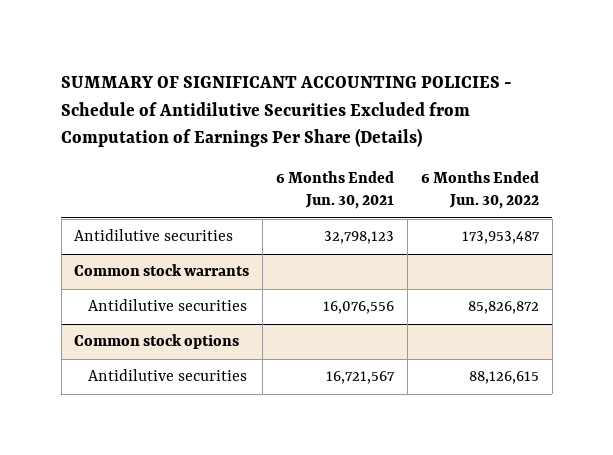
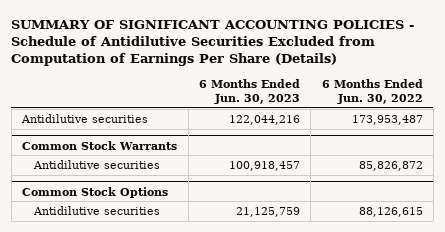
[276,170,395,210] 6 Months Ended Jun. 30, 2021 -> none
none -> [198,79,300,104] 6 Months Ended Jun. 30, 2023
[74,264,250,277] Common stock warrants -> [22,140,178,150] Common Stock Warrants
[74,334,240,350] Common stock options -> [22,186,169,198] Common Stock Options

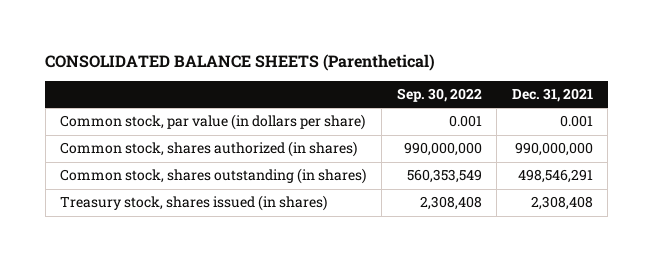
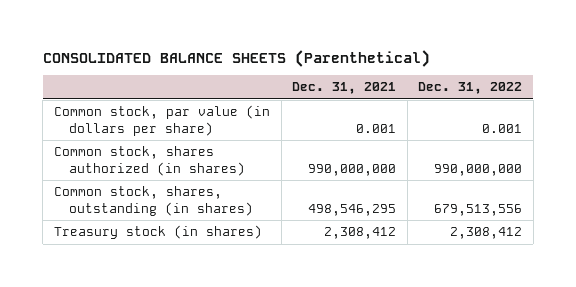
[396,88,482,103] Sep. 30, 2022 -> none
none -> [418,82,523,95] Dec. 31, 2022
[60,168,367,185] Common stock, shares outstanding (in shares) -> [54,186,253,216] Common stock, shares, outstanding (in shares)
[517,169,593,184] 498,546,291 -> [308,203,397,216] 498,546,295
[60,195,328,212] Treasury stock, shares issued (in shares) -> [54,225,263,240] Treasury stock (in shares)
[530,196,593,211] 2,308,408 -> [324,227,397,240] 2,308,412

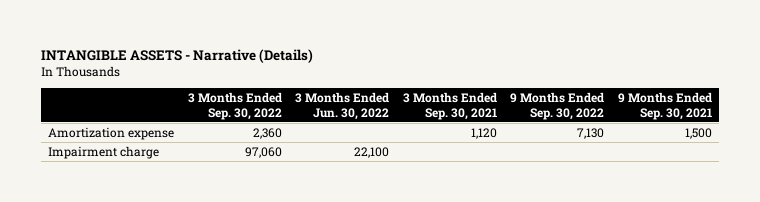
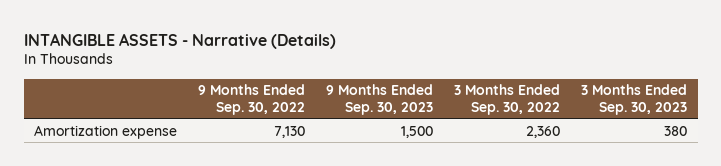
[295,91,390,120] 3 Months Ended Jun. 30, 2022 -> none
[402,91,497,120] 3 Months Ended Sep. 30, 2021 -> none
[618,91,713,120] 9 Months Ended Sep. 30, 2021 -> none
none -> [326,84,434,115] 9 Months Ended Sep. 30, 2023
none -> [581,84,688,115] 3 Months Ended Sep. 30, 2023
[48,145,160,159] Impairment charge -> none

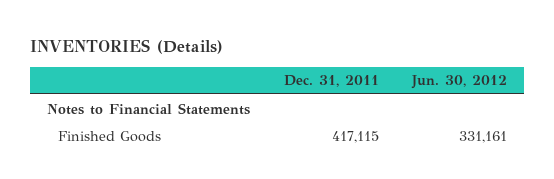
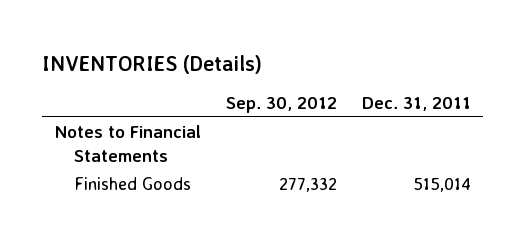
[411,75,508,90] Jun. 30, 2012 -> none
none -> [225,96,337,113] Sep. 30, 2012
[331,130,379,143] 417,115 -> [412,177,471,193] 515,014

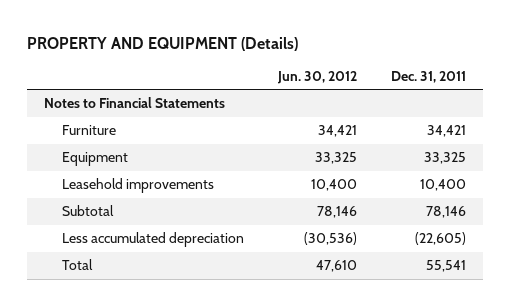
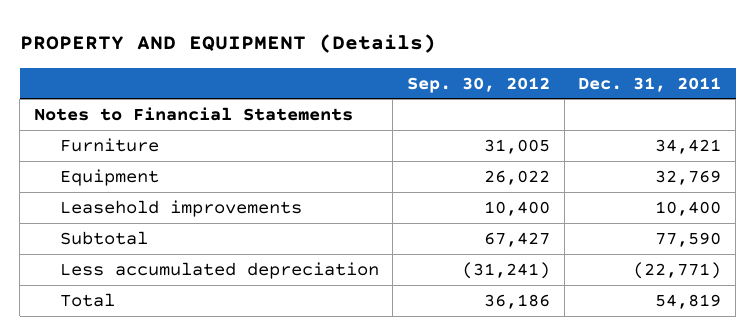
[277,71,358,85] Jun. 30, 2012 -> none
none -> [407,76,551,93] Sep. 30, 2012
[424,152,467,165] 33,325 -> [655,169,722,185] 32,769
[426,206,467,219] 78,146 -> [655,231,722,247] 77,590
[415,232,467,246] (22,605) -> [633,261,722,279] (22,771)
[426,260,467,273] 55,541 -> [655,293,722,309] 54,819

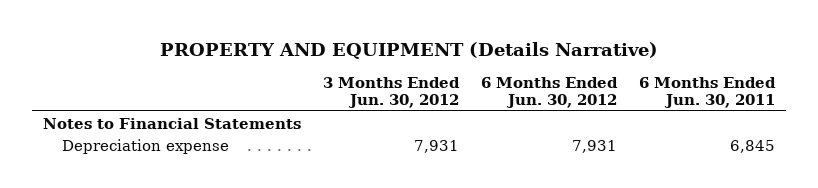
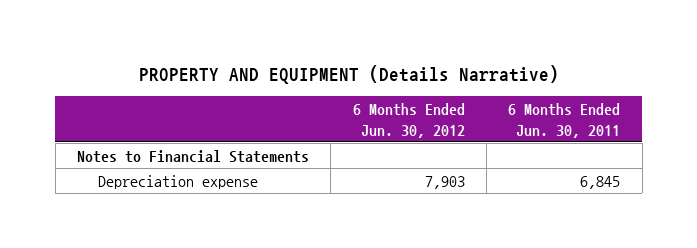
[323,76,461,109] 3 Months Ended Jun. 30, 2012 -> none
[572,139,618,153] 7,931 -> [424,175,465,189] 7,903

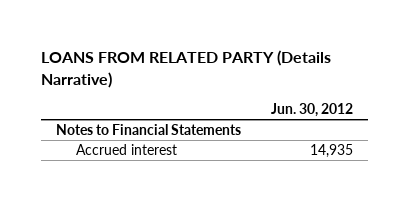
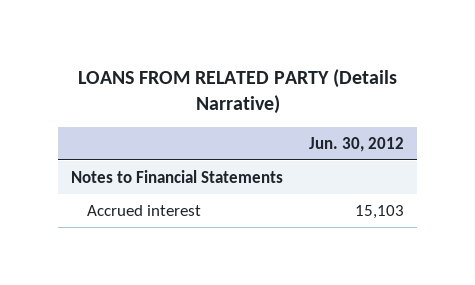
[309,144,353,159] 14,935 -> [355,204,405,219] 15,103

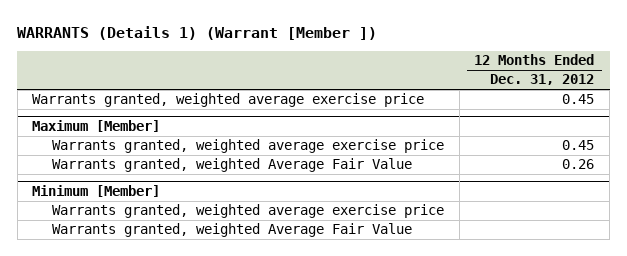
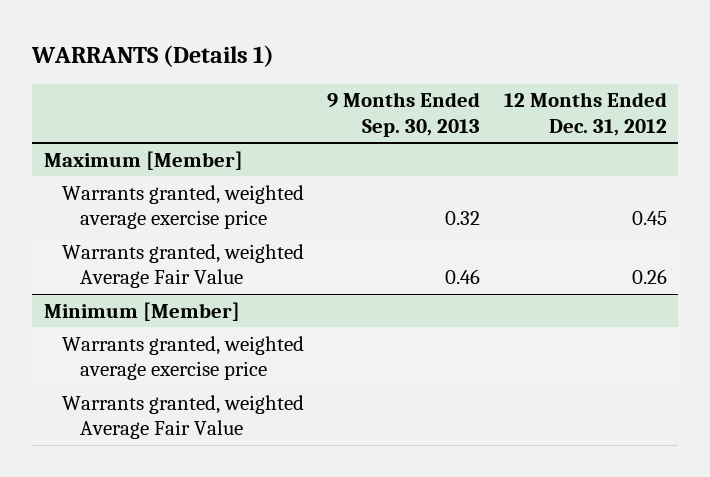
[17,25,378,40] WARRANTS (Details 1) (Warrant [Member ]) -> [30,45,274,68] WARRANTS (Details 1)
none -> [327,92,481,137] 9 Months Ended Sep. 30, 2013
[32,93,425,108] Warrants granted, weighted average exercise price -> none

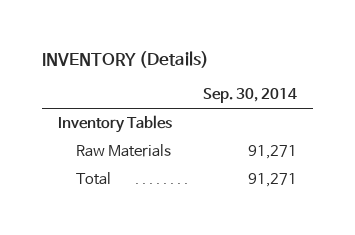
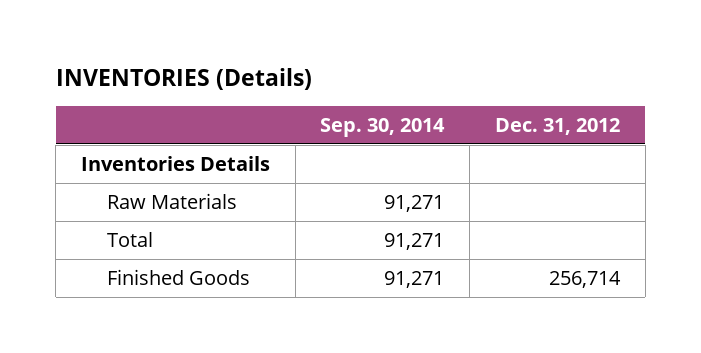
[42,51,210,69] INVENTORY (Details) -> [55,68,312,91] INVENTORIES (Details)
none -> [494,117,620,135] Dec. 31, 2012
[57,115,172,134] Inventory Tables -> none
none -> [80,155,270,171] Inventories Details
none -> [107,268,251,285] Finished Goods

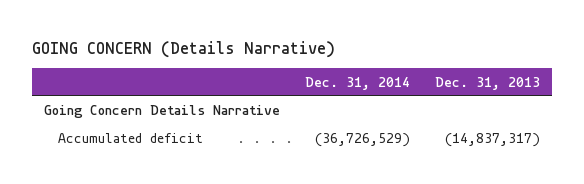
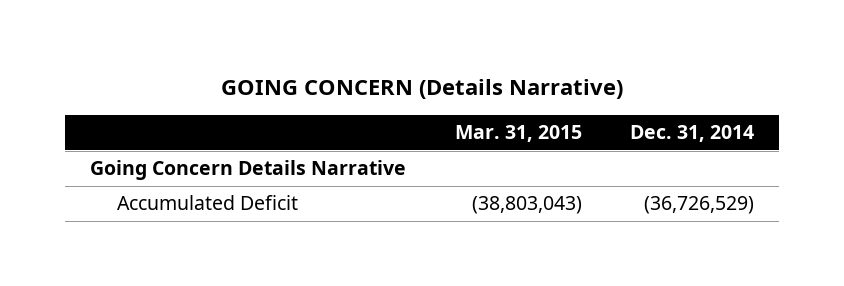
[434,76,540,90] Dec. 31, 2013 -> none
none -> [454,125,582,143] Mar. 31, 2015
[57,132,203,143] Accumulated deficit -> [117,195,299,211] Accumulated Deficit

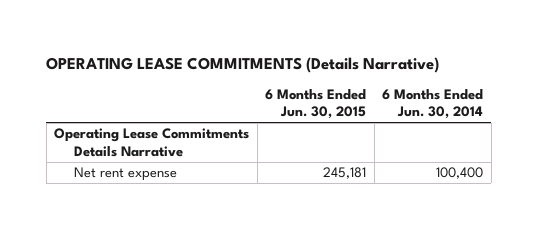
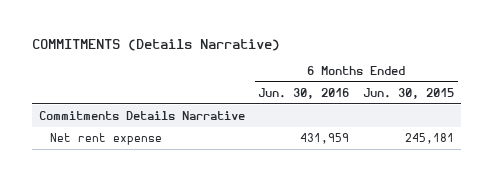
[46,56,440,73] OPERATING LEASE COMMITMENTS (Details Narrative) -> [31,39,280,52] COMMITMENTS (Details Narrative)
[382,88,484,120] 6 Months Ended Jun. 30, 2014 -> none
none -> [258,87,350,99] Jun. 30, 2016
[54,128,250,157] Operating Lease Commitments Details Narrative -> [38,111,245,121] Commitments Details Narrative

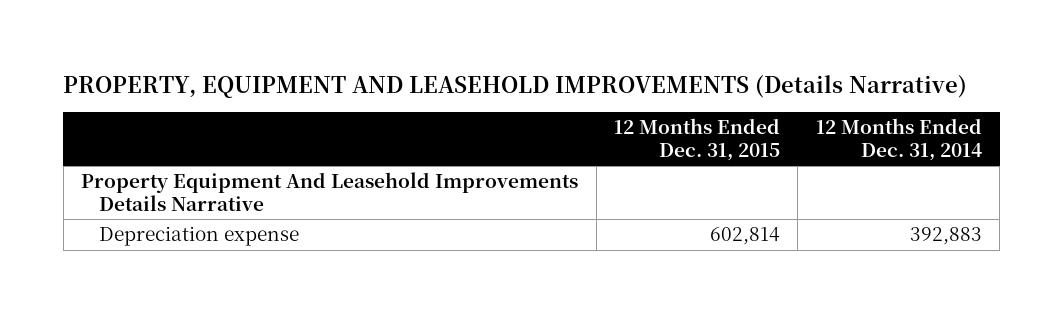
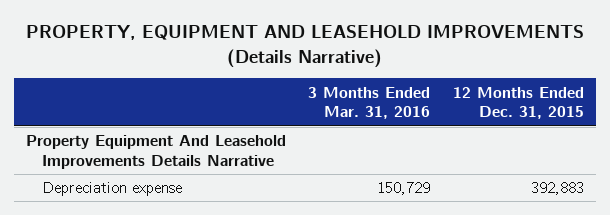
[815,118,982,161] 12 Months Ended Dec. 31, 2014 -> none
none -> [308,86,431,120] 3 Months Ended Mar. 31, 2016
[709,227,780,246] 602,814 -> [531,182,585,196] 392,883

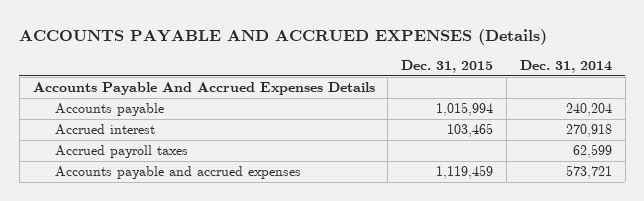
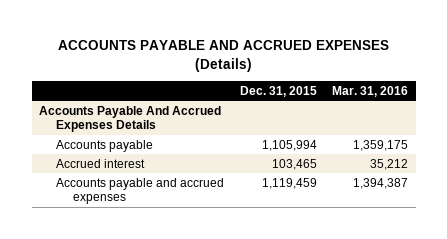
[519,59,612,73] Dec. 31, 2014 -> none
none -> [332,85,409,97] Mar. 31, 2016
[436,102,494,117] 1,015,994 -> [261,139,317,151] 1,105,994
[54,145,188,159] Accrued payroll taxes -> none

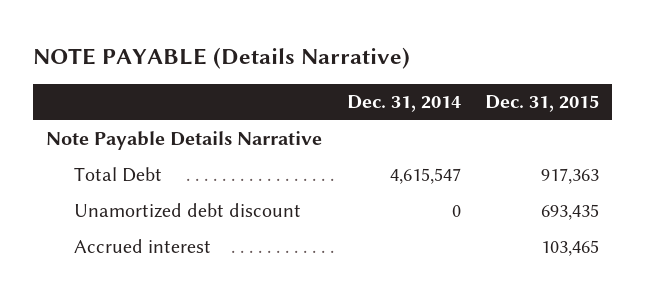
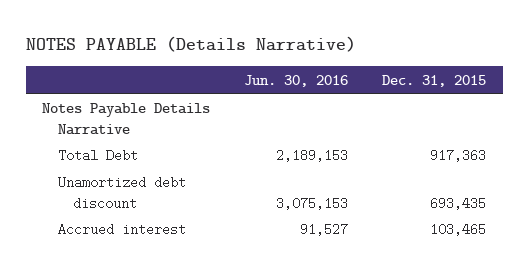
[33,47,411,70] NOTE PAYABLE (Details Narrative) -> [25,36,356,53] NOTES PAYABLE (Details Narrative)
[346,95,461,113] Dec. 31, 2014 -> none
none -> [244,74,349,87] Jun. 30, 2016
[45,131,322,151] Note Payable Details Narrative -> [42,103,211,135] Notes Payable Details Narrative

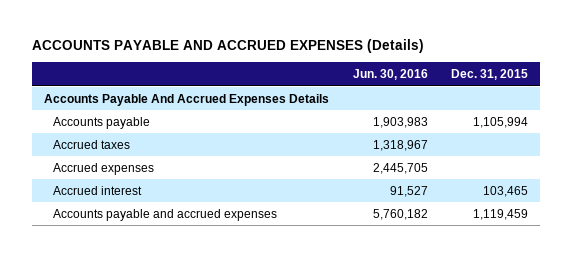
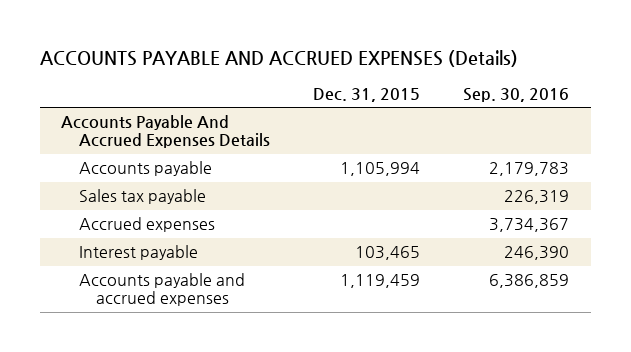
[352,68,428,80] Jun. 30, 2016 -> none
none -> [463,87,570,102] Sep. 30, 2016
[52,139,130,149] Accrued taxes -> [78,189,206,205] Sales tax payable
[52,185,142,195] Accrued interest -> [78,245,198,261] Interest payable

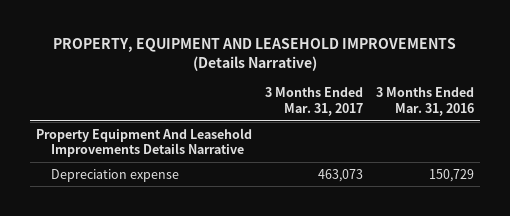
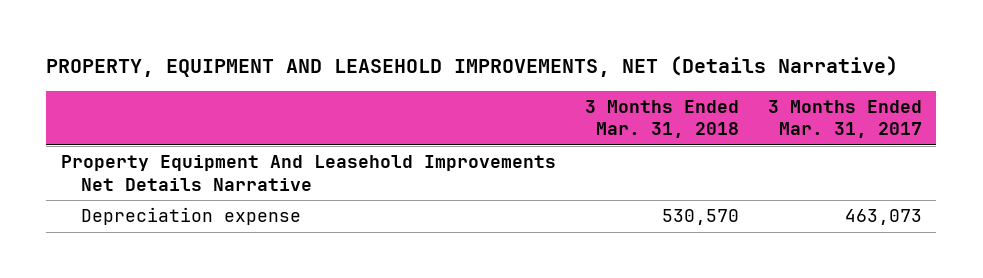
[52,38,456,72] PROPERTY, EQUIPMENT AND LEASEHOLD IMPROVEMENTS (Details Narrative) -> [46,56,899,78] PROPERTY, EQUIPMENT AND LEASEHOLD IMPROVEMENTS, NET (Details Narrative)
[375,87,474,117] 3 Months Ended Mar. 31, 2016 -> none
none -> [584,100,739,139] 3 Months Ended Mar. 31, 2018
[36,127,253,158] Property Equipment And Leasehold Improvements Details Narrative -> [60,155,556,191] Property Equipment And Leasehold Improvements Net Details Narrative

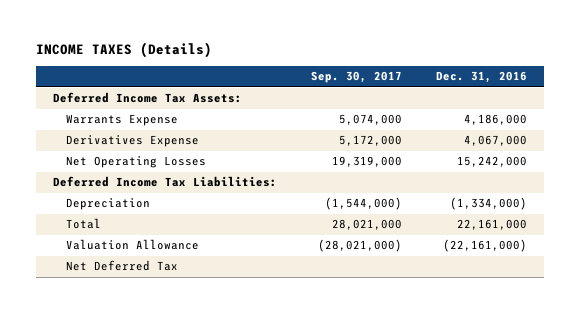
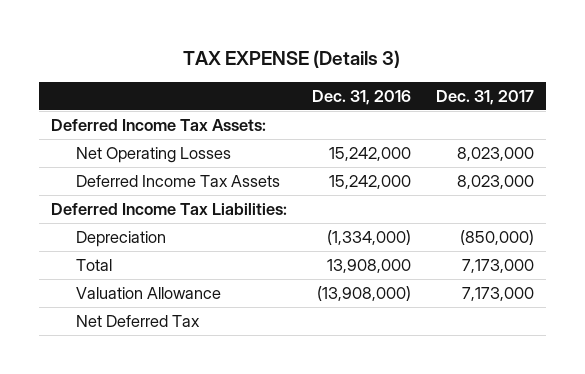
[36,42,213,59] INCOME TAXES (Details) -> [183,49,401,68] TAX EXPENSE (Details 3)
[311,71,403,84] Sep. 30, 2017 -> none
none -> [435,89,534,105] Dec. 31, 2017
[66,114,179,127] Warrants Expense -> none
[66,135,200,148] Derivatives Expense -> none
none -> [76,175,281,188] Deferred Income Tax Assets
[457,219,528,231] 22,161,000 -> [326,259,411,274] 13,908,000
[443,239,528,253] (22,161,000) -> [316,286,411,302] (13,908,000)

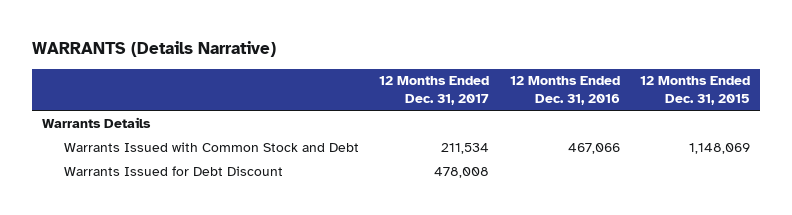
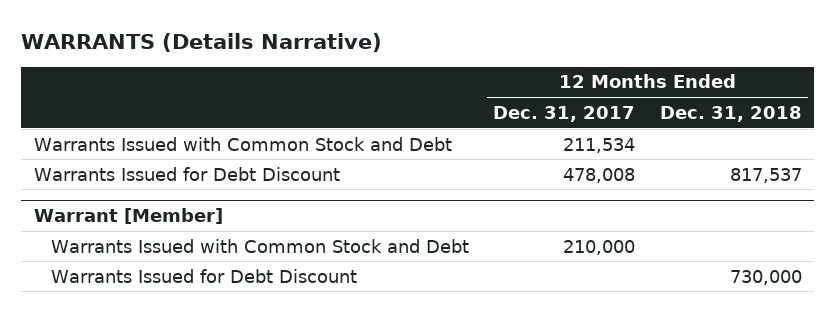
[509,76,620,106] 12 Months Ended Dec. 31, 2016 -> none
[639,76,750,106] 12 Months Ended Dec. 31, 2015 -> none
none -> [660,105,803,122] Dec. 31, 2018
[42,116,152,128] Warrants Details -> none
none -> [33,208,223,225] Warrant [Member]
none -> [50,238,469,253] Warrants Issued with Common Stock and Debt
none -> [50,268,357,283] Warrants Issued for Debt Discount

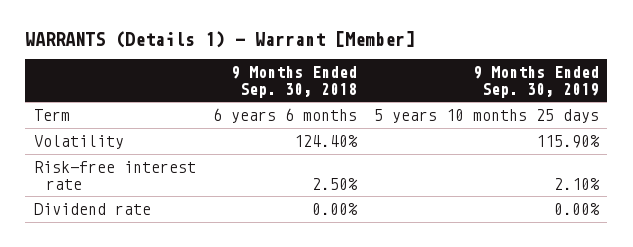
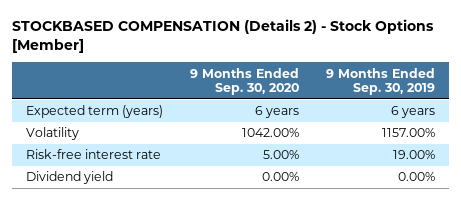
[25,30,416,48] WARRANTS (Details 1) - Warrant [Member] -> [12,19,435,54] STOCKBASED COMPENSATION (Details 2) - Stock Options [Member]
[230,65,357,98] 9 Months Ended Sep. 30, 2018 -> none
none -> [189,67,299,96] 9 Months Ended Sep. 30, 2020
[33,108,70,121] Term -> [25,105,163,119] Expected term (years)
[373,108,599,123] 5 years 10 months 25 days -> [391,106,436,119] 6 years
[535,134,600,148] 115.90% -> [382,128,436,138] 1157.00%
[553,177,600,190] 2.10% -> [393,150,436,160] 19.00%
[33,202,151,215] Dividend rate -> [25,171,113,185] Dividend yield

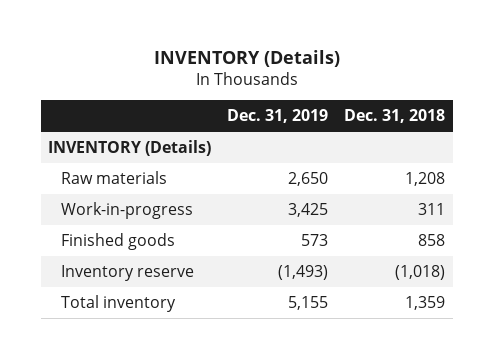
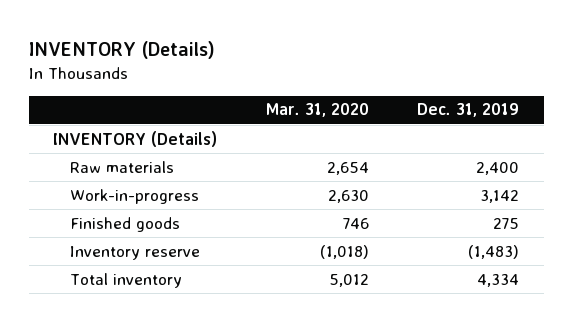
[344,109,446,124] Dec. 31, 2018 -> none
none -> [265,103,369,118] Mar. 31, 2020
[288,171,329,186] 2,650 -> [476,161,520,175] 2,400
[288,202,329,217] 3,425 -> [480,189,520,203] 3,142
[301,233,329,246] 573 -> [493,217,520,229] 275
[278,264,329,280] (1,493) -> [468,244,520,259] (1,483)
[288,295,329,310] 5,155 -> [477,273,520,287] 4,334

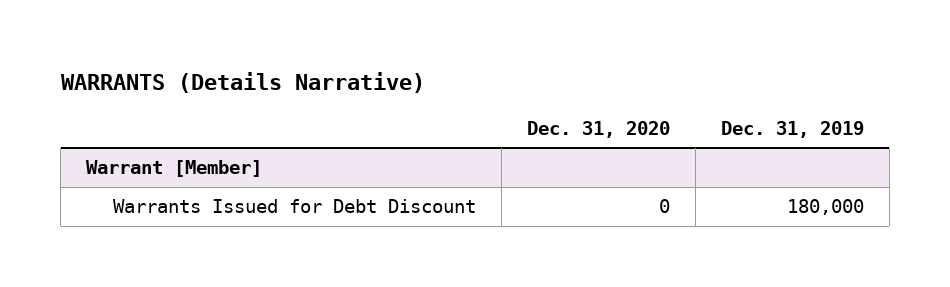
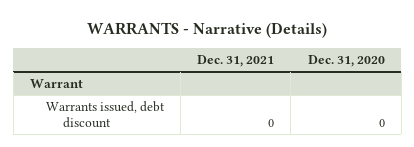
[60,72,425,94] WARRANTS (Details Narrative) -> [87,22,328,39] WARRANTS - Narrative (Details)
[721,121,865,139] Dec. 31, 2019 -> none
none -> [197,55,275,68] Dec. 31, 2021
[86,160,263,178] Warrant [Member] -> [29,79,83,89] Warrant
[113,199,477,214] Warrants Issued for Debt Discount -> [46,101,166,129] Warrants issued, debt discount

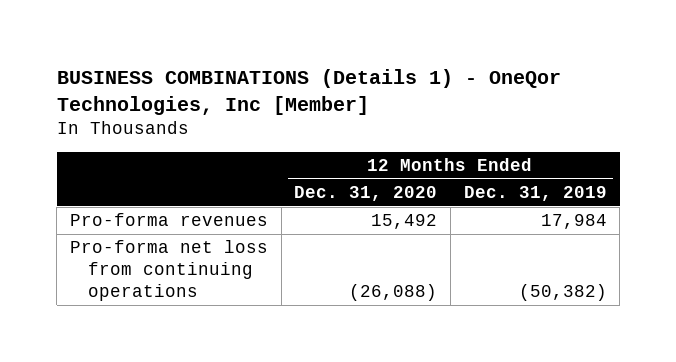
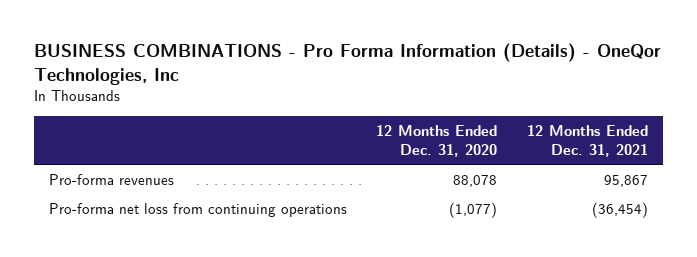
[56,68,561,115] BUSINESS COMBINATIONS (Details 1) - OneQor Technologies, Inc [Member] -> [33,43,661,85] BUSINESS COMBINATIONS - Pro Forma Information (Details) - OneQor Technologies, Inc
[463,186,607,202] Dec. 31, 2019 -> none
none -> [527,125,649,158] 12 Months Ended Dec. 31, 2021
[371,214,438,230] 15,492 -> [453,174,498,187] 88,078
[349,283,438,301] (26,088) -> [449,201,498,218] (1,077)

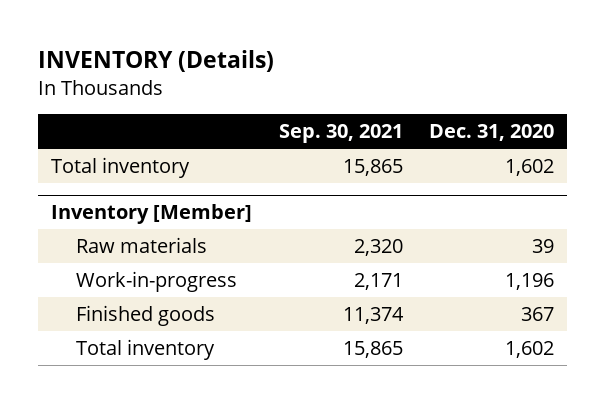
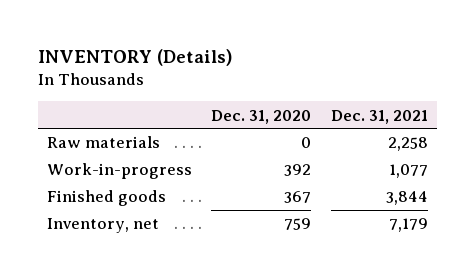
[278,124,403,144] Sep. 30, 2021 -> none
none -> [330,109,428,124] Dec. 31, 2021
[51,156,191,178] Total inventory -> none
[51,204,253,225] Inventory [Member] -> none
[532,238,555,253] 39 -> [301,137,312,149] 0
[505,272,555,290] 1,196 -> [284,164,312,177] 392
[75,338,215,360] Total inventory -> [47,218,160,234] Inventory, net
[505,340,555,358] 1,602 -> [284,218,312,231] 759

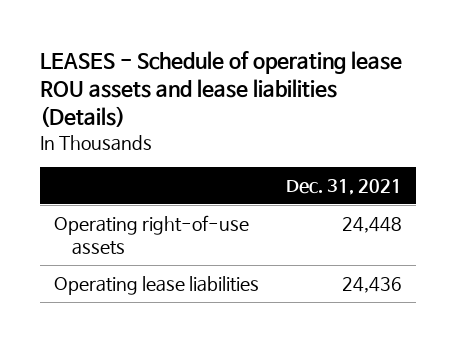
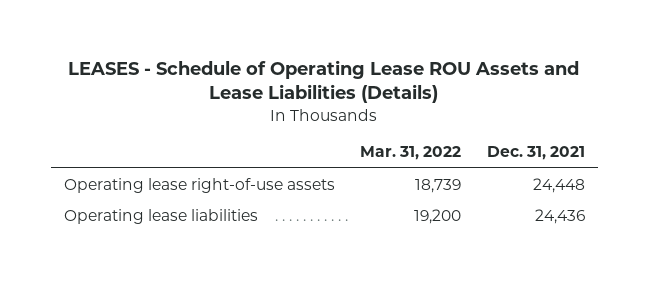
[40,51,403,128] LEASES - Schedule of operating lease ROU assets and lease liabilities (Details) -> [68,60,580,104] LEASES - Schedule of Operating Lease ROU Assets and Lease Liabilities (Details)
none -> [360,146,462,161] Mar. 31, 2022
[53,215,249,255] Operating right-of-use assets -> [63,178,335,194] Operating lease right-of-use assets

